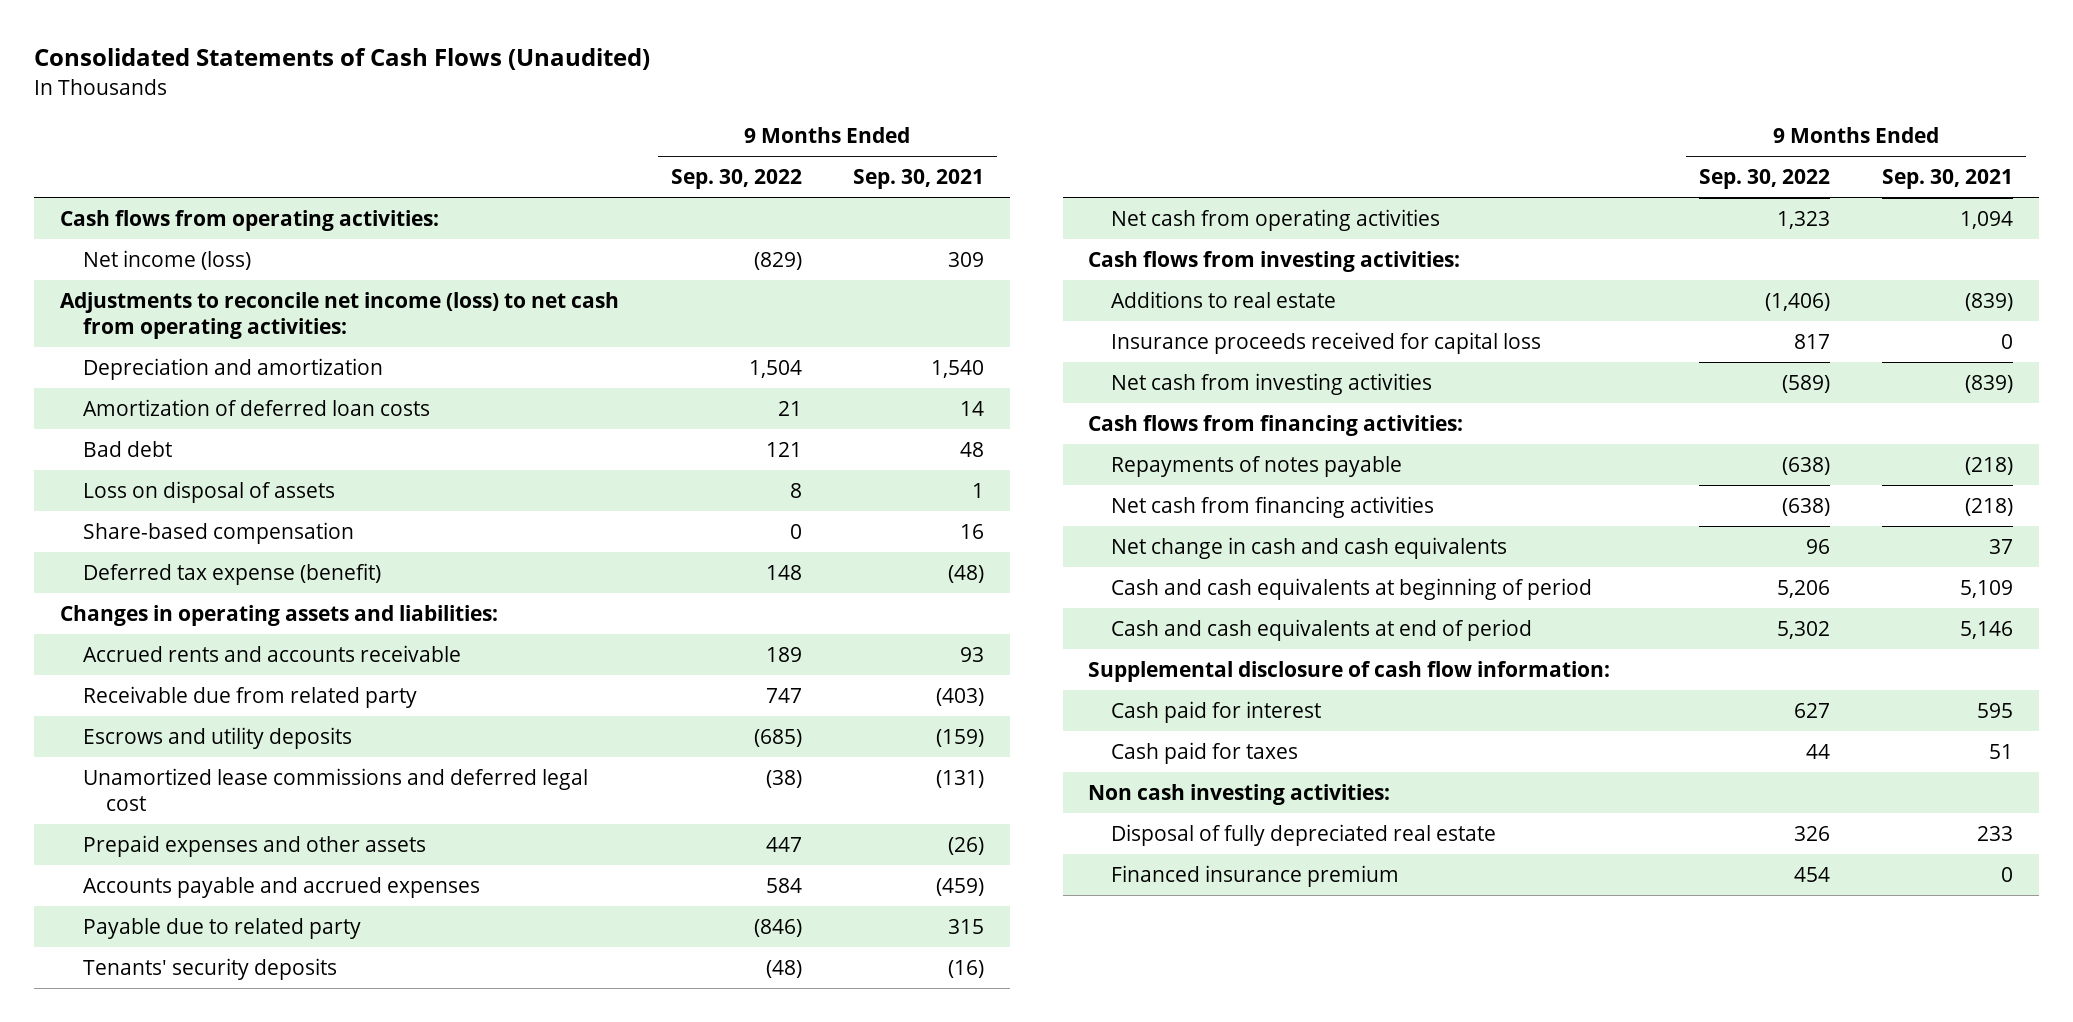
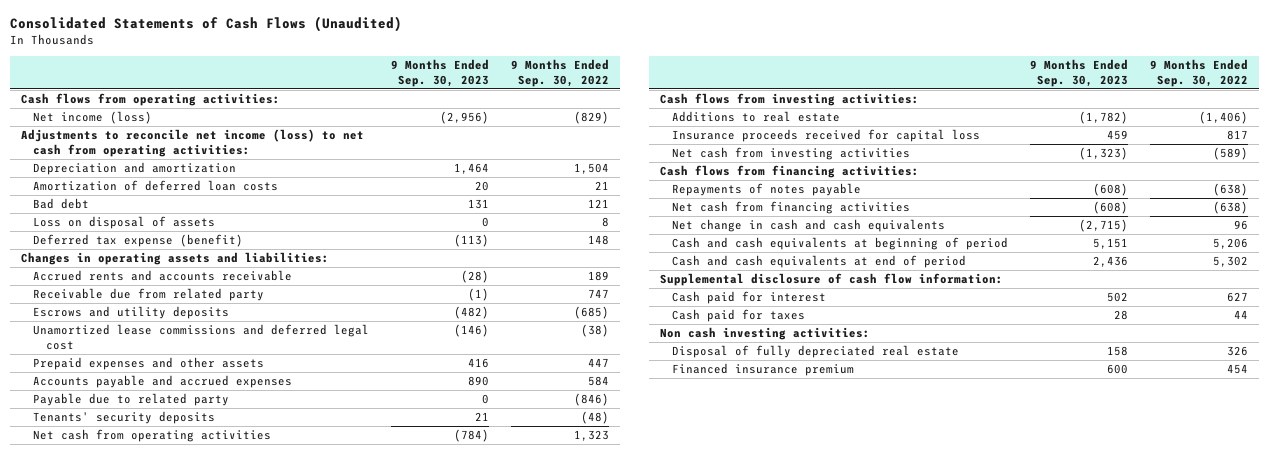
[853,169,985,190] Sep. 30, 2021 -> none
none -> [391,59,490,87] 9 Months Ended Sep. 30, 2023
[82,521,354,544] Share-based compensation -> none

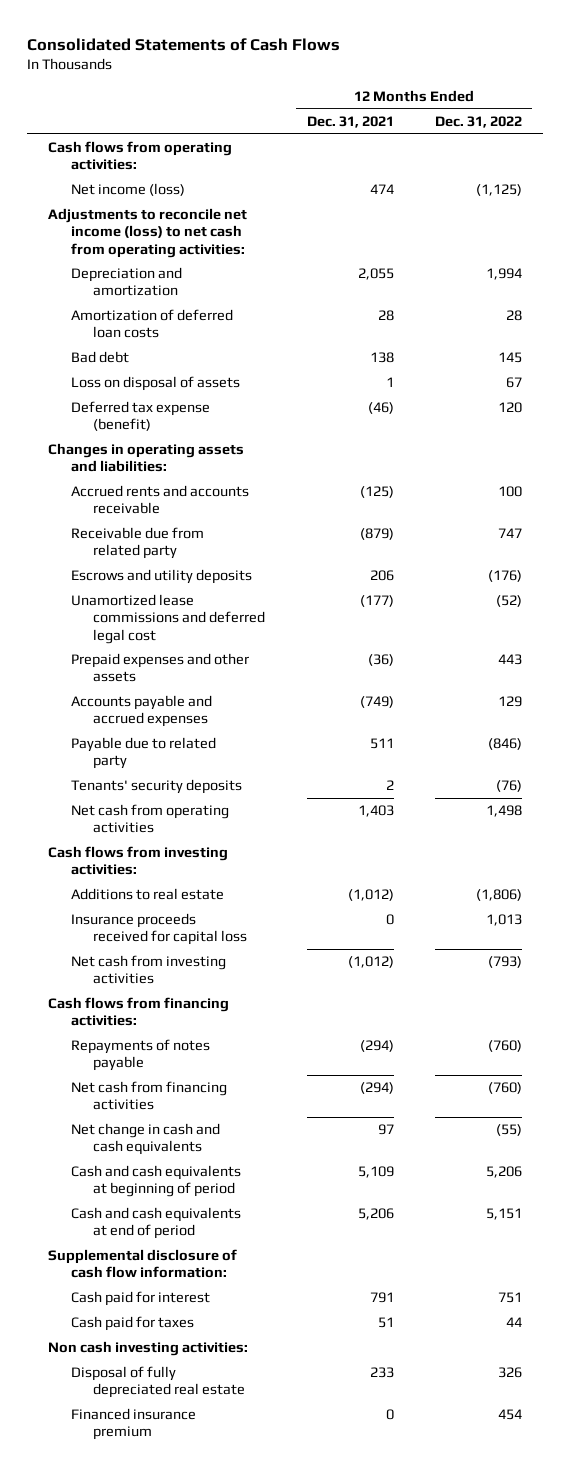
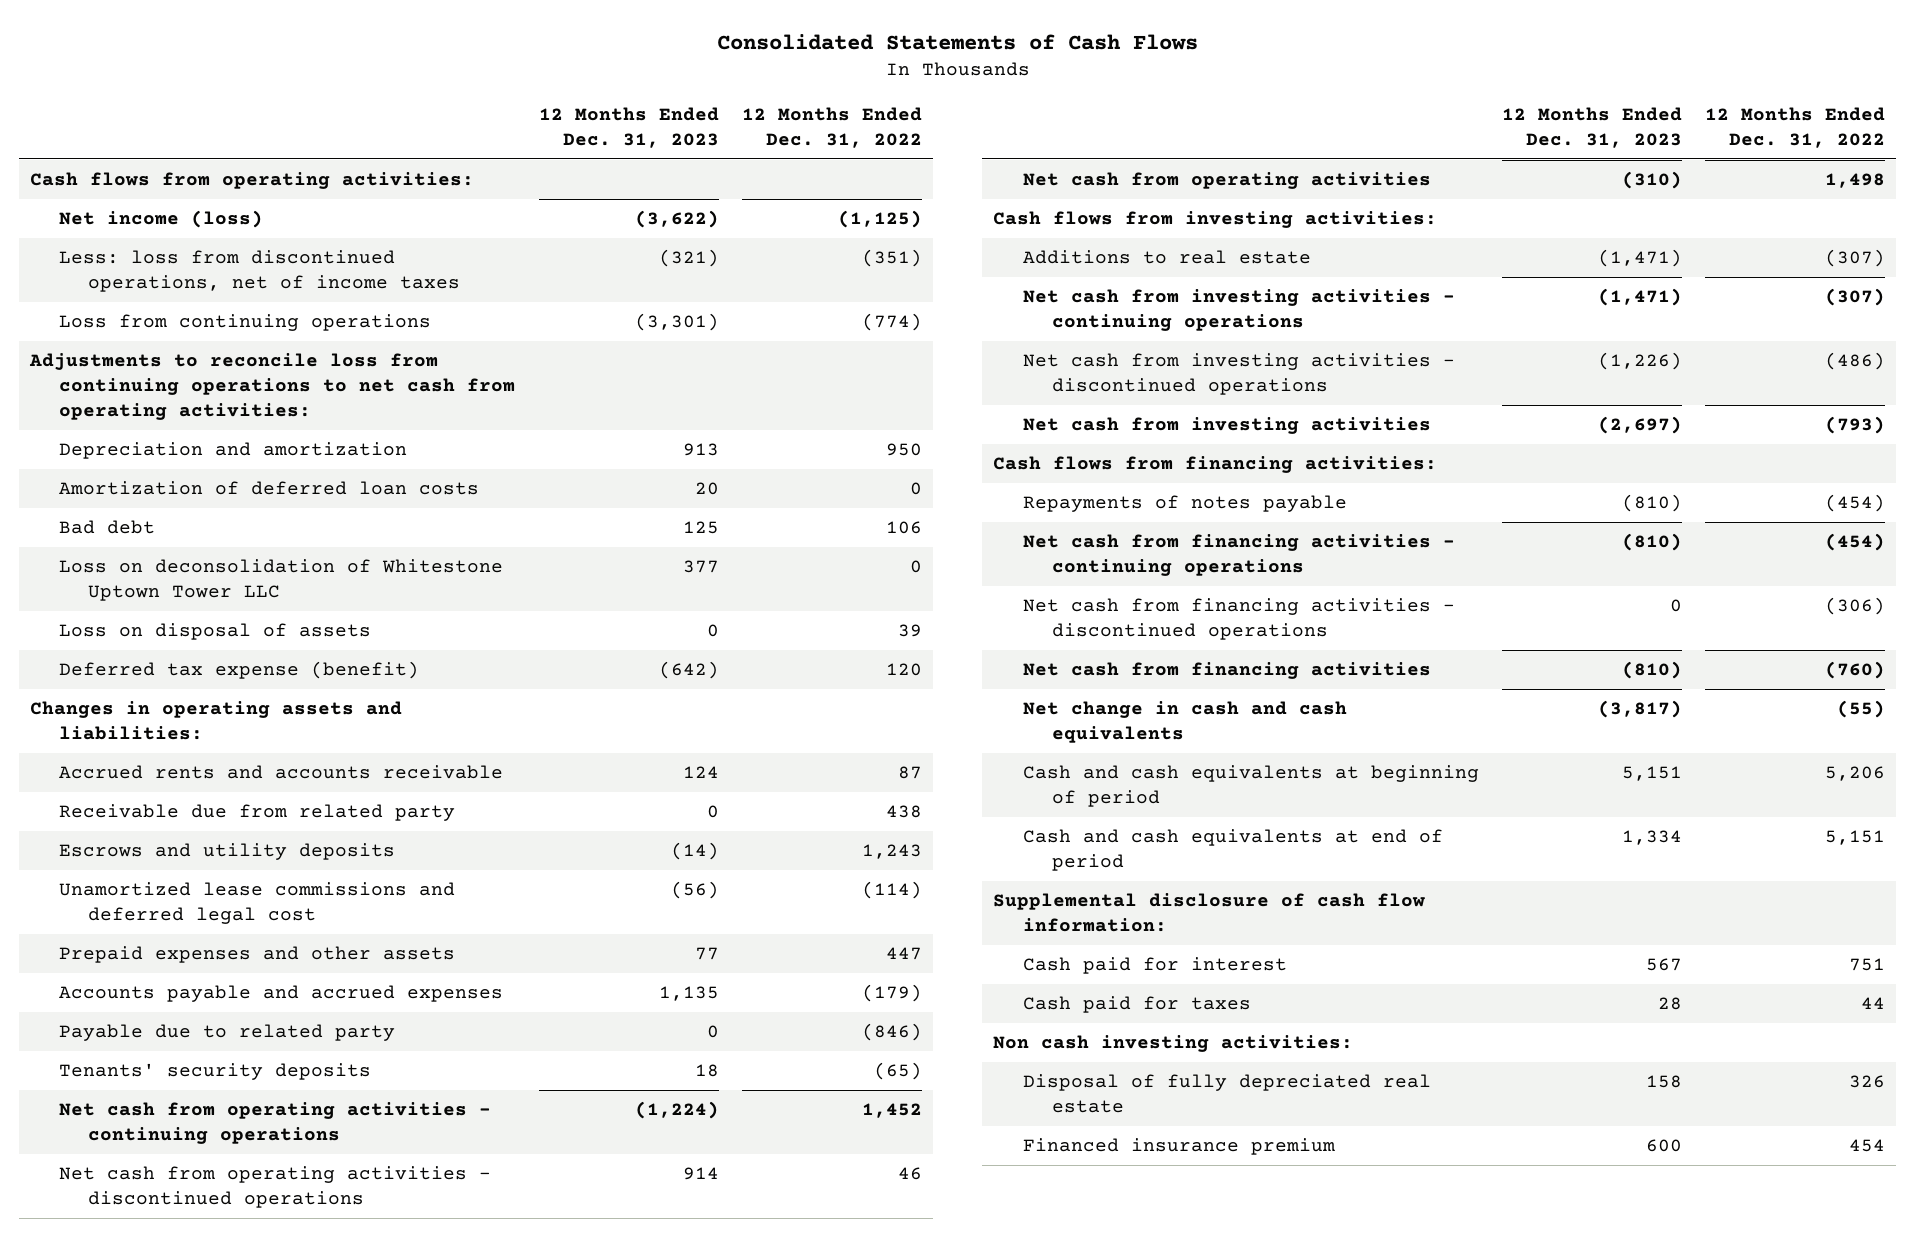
[306,116,394,129] Dec. 31, 2021 -> none
none -> [538,107,719,148] 12 Months Ended Dec. 31, 2023
none -> [59,250,461,293] Less: loss from discontinued operations, net of income taxes
none -> [59,314,432,332] Loss from continuing operations
[48,208,248,258] Adjustments to reconcile net income (loss) to net cash from operating activities: -> [29,353,516,420] Adjustments to reconcile loss from continuing operations to net cash from operating activities:
[485,268,522,281] 1,994 -> [885,443,922,457] 950
[505,310,522,322] 28 -> [909,482,922,496] 0
[497,352,522,364] 145 -> [885,521,922,535] 106
none -> [59,559,504,602] Loss on deconsolidation of Whitestone Uptown Tower LLC
[505,377,522,389] 67 -> [897,624,922,638] 39
[497,486,522,498] 100 -> [897,766,922,780] 87
[497,528,522,539] 747 -> [885,805,922,819] 438
[487,570,522,583] (176) -> [861,844,922,860] 1,243
[495,595,522,608] (52) -> [861,881,922,900] (114)
[497,654,522,666] 443 -> [885,947,922,961] 447
[497,696,522,708] 129 -> [861,984,922,1003] (179)
[495,780,522,793] (76) -> [873,1062,922,1081] (65)
none -> [59,1102,492,1145] Net cash from operating activities - continuing operations
none -> [59,1166,492,1209] Net cash from operating activities - discontinued operations
[70,913,248,946] Insurance proceeds received for capital loss -> none
[475,889,522,902] (1,806) -> [1824,249,1885,268] (307)
none -> [1022,289,1455,332] Net cash from investing activities - continuing operations
none -> [1022,353,1455,396] Net cash from investing activities - discontinued operations
[487,1040,522,1053] (760) -> [1824,494,1885,513] (454)
none -> [1022,534,1455,577] Net cash from financing activities - continuing operations
none -> [1022,598,1455,641] Net cash from financing activities - discontinued operations

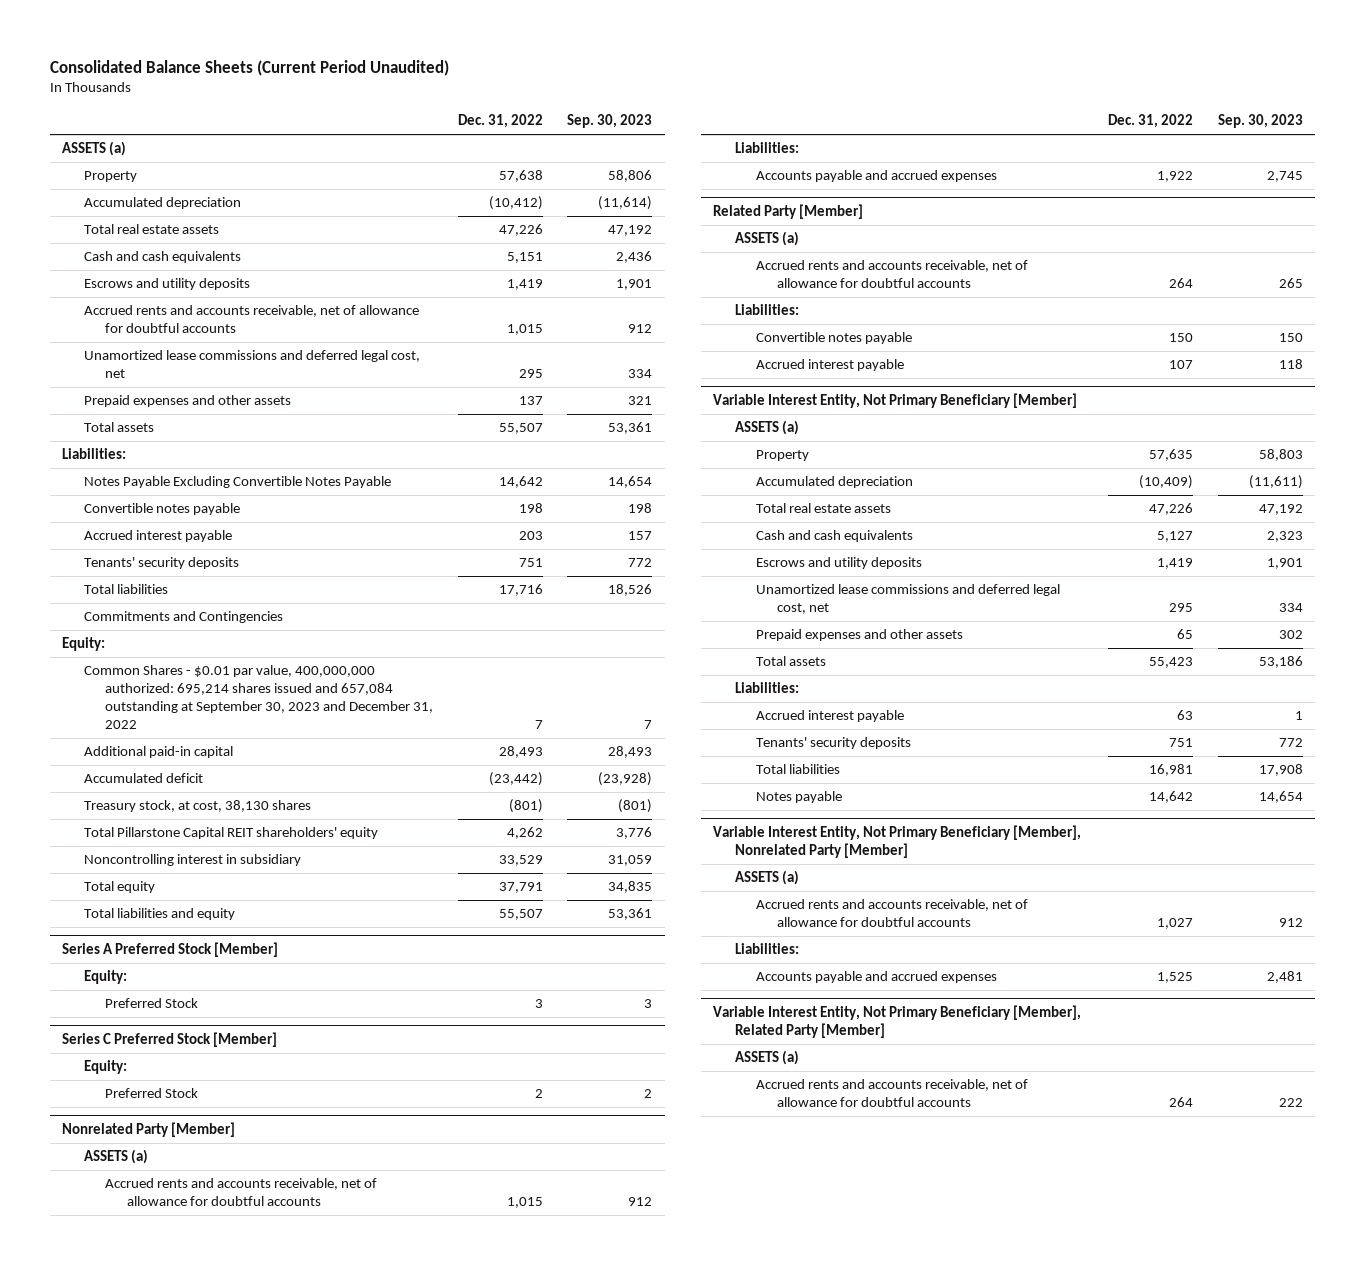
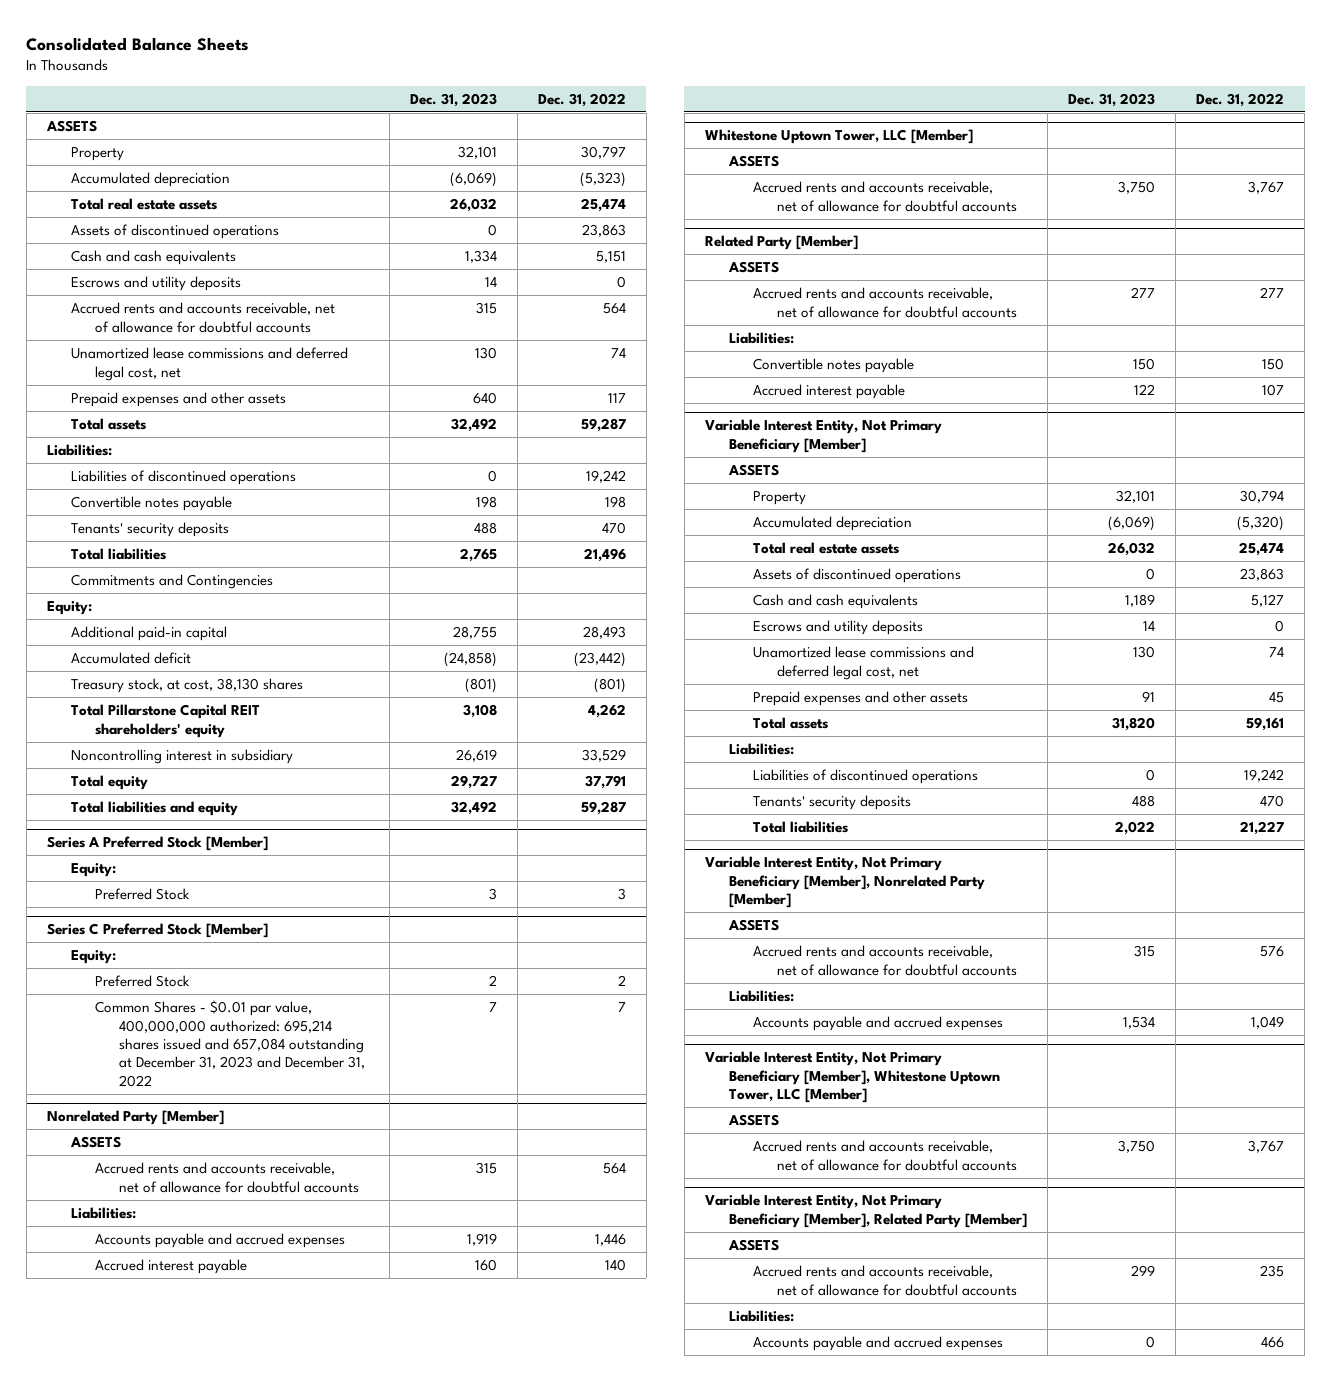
[50,59,450,76] Consolidated Balance Sheets (Current Period Unaudited) -> [26,36,250,51] Consolidated Balance Sheets
[567,114,653,129] Sep. 30, 2023 -> none
none -> [409,92,497,107] Dec. 31, 2023
[62,141,127,157] ASSETS (a) -> [45,120,97,133] ASSETS
[498,170,543,183] 57,638 -> [580,146,626,160] 30,797
[488,196,543,211] (10,412) -> [579,172,626,188] (5,323)
[498,224,543,237] 47,226 -> [580,198,626,213] 25,474
none -> [70,224,279,240] Assets of discontinued operations
[506,279,543,291] 1,419 -> [616,276,626,289] 0
[506,324,543,336] 1,015 -> [602,303,626,315] 564
[518,369,543,379] 295 -> [610,348,626,359] 74
[518,396,543,406] 137 -> [607,393,626,404] 117
[498,423,543,435] 55,507 -> [580,418,626,433] 59,287
[83,476,391,489] Notes Payable Excluding Convertible Notes Payable -> none
none -> [70,470,296,486] Liabilities of discontinued operations
[83,530,232,543] Accrued interest payable -> none
[518,558,543,568] 751 -> [601,522,626,535] 470
[498,584,543,597] 17,716 -> [583,548,626,563] 21,496
[83,665,434,730] Common Shares - $0.01 par value, 400,000,000 authorized: 695,214 shares issued and 657,084 outstanding at September 30, 2023 and December 31, 2022 -> none
[498,909,543,921] 55,507 -> [580,801,626,816] 59,287
none -> [94,1000,365,1087] Common Shares - $0.01 par value, 400,000,000 authorized: 695,214 shares issued and 657,084 outstanding at December 31, 2023 and December 31, 2022
[83,1149,148,1165] ASSETS (a) -> [69,1136,121,1149] ASSETS
[506,1197,543,1209] 1,015 -> [602,1163,626,1175] 564
[1157,171,1194,183] 1,922 -> [594,1234,626,1247] 1,446
none -> [94,1259,247,1275] Accrued interest payable
none -> [704,129,973,145] Whitestone Uptown Tower, LLC [Member]
none -> [727,155,779,168] ASSETS
none -> [752,181,1017,212] Accrued rents and accounts receivable, net of allowance for doubtful accounts
[734,231,799,247] ASSETS (a) -> [727,261,779,274] ASSETS
[1169,278,1194,289] 264 -> [1260,287,1285,299] 277
[734,420,799,436] ASSETS (a) -> [727,464,779,477] ASSETS
[1149,449,1194,462] 57,635 -> [1240,490,1285,504] 30,794
[1139,475,1194,490] (10,409) -> [1237,516,1285,532] (5,320)
[1149,503,1194,516] 47,226 -> [1239,542,1285,557] 25,474
none -> [752,568,961,584] Assets of discontinued operations
[1157,558,1194,570] 1,419 -> [1275,620,1285,633] 0
[1169,603,1194,613] 295 -> [1269,647,1285,658] 74
[1177,629,1194,640] 65 -> [1269,692,1285,704] 45
[1149,657,1194,669] 55,423 -> [1246,717,1285,732] 59,161
[755,710,904,723] Accrued interest payable -> none
[755,791,842,804] Notes payable -> none
none -> [752,769,978,785] Liabilities of discontinued operations
[1169,738,1194,748] 751 -> [1260,795,1285,808] 470
[1149,764,1194,777] 16,981 -> [1240,821,1285,836] 21,227
[734,870,799,886] ASSETS (a) -> [727,919,779,932] ASSETS
[1157,918,1194,930] 1,027 -> [1260,946,1285,958] 576
[1157,972,1194,984] 1,525 -> [1251,1016,1285,1030] 1,049
none -> [704,1051,1000,1104] Variable Interest Entity, Not Primary Beneficiary [Member], Whitestone Uptown Tower, LLC [Member]
none -> [727,1114,779,1127] ASSETS
none -> [752,1140,1017,1171] Accrued rents and accounts receivable, net of allowance for doubtful accounts
[734,1050,799,1066] ASSETS (a) -> [727,1239,779,1252] ASSETS
[1169,1097,1194,1108] 264 -> [1260,1265,1285,1278] 235
none -> [728,1310,794,1323] Liabilities:
none -> [752,1336,1003,1352] Accounts payable and accrued expenses

